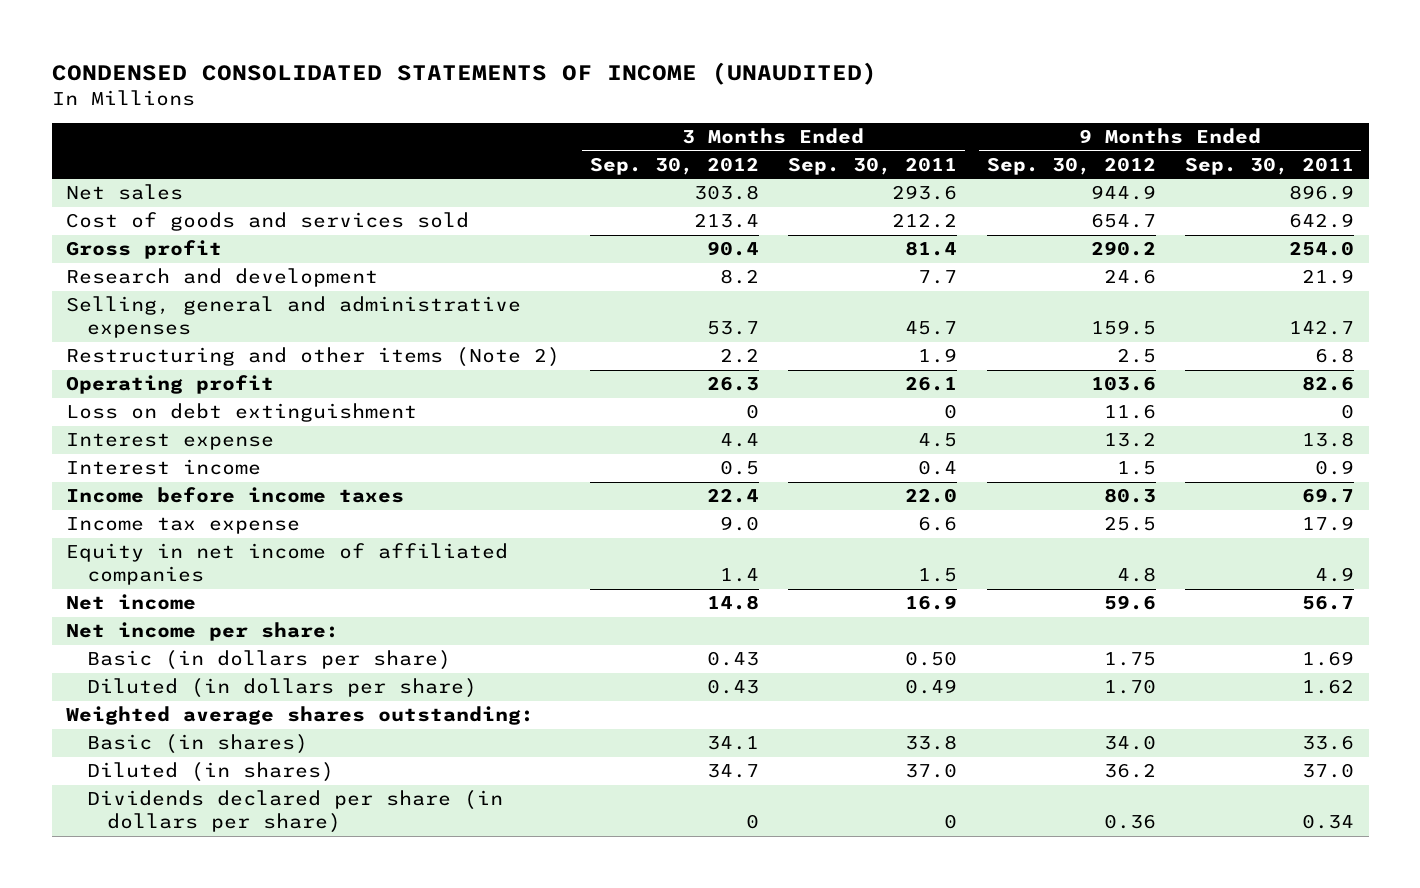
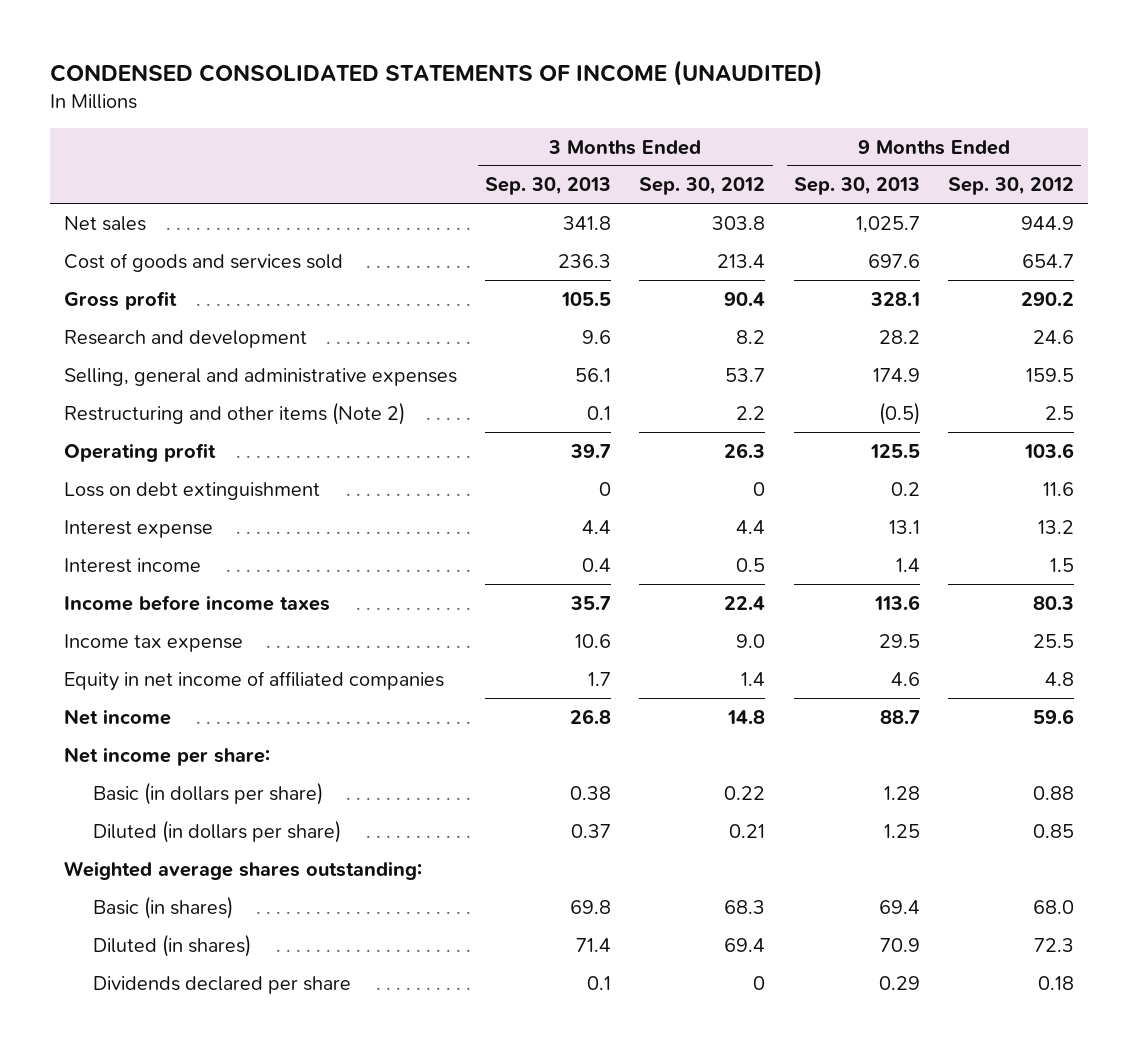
[788,156,958,175] Sep. 30, 2011 -> none
[1185,156,1355,175] Sep. 30, 2011 -> none
none -> [485,177,612,196] Sep. 30, 2013
none -> [793,177,920,196] Sep. 30, 2013
[706,651,759,667] 0.43 -> [724,785,766,800] 0.22
[1103,652,1156,667] 1.75 -> [1032,785,1074,800] 0.88
[706,679,759,695] 0.43 -> [729,823,766,838] 0.21
[1103,679,1156,695] 1.70 -> [1032,823,1074,838] 0.85
[706,736,759,751] 34.1 -> [724,899,766,914] 68.3
[1103,735,1156,751] 34.0 -> [1032,899,1074,914] 68.0
[706,764,759,779] 34.7 -> [724,937,766,952] 69.4
[1103,763,1156,779] 36.2 -> [1033,937,1074,952] 72.3
[86,790,503,834] Dividends declared per share (in dollars per share) -> [93,975,352,994] Dividends declared per share
[1103,814,1156,830] 0.36 -> [1037,975,1074,990] 0.18

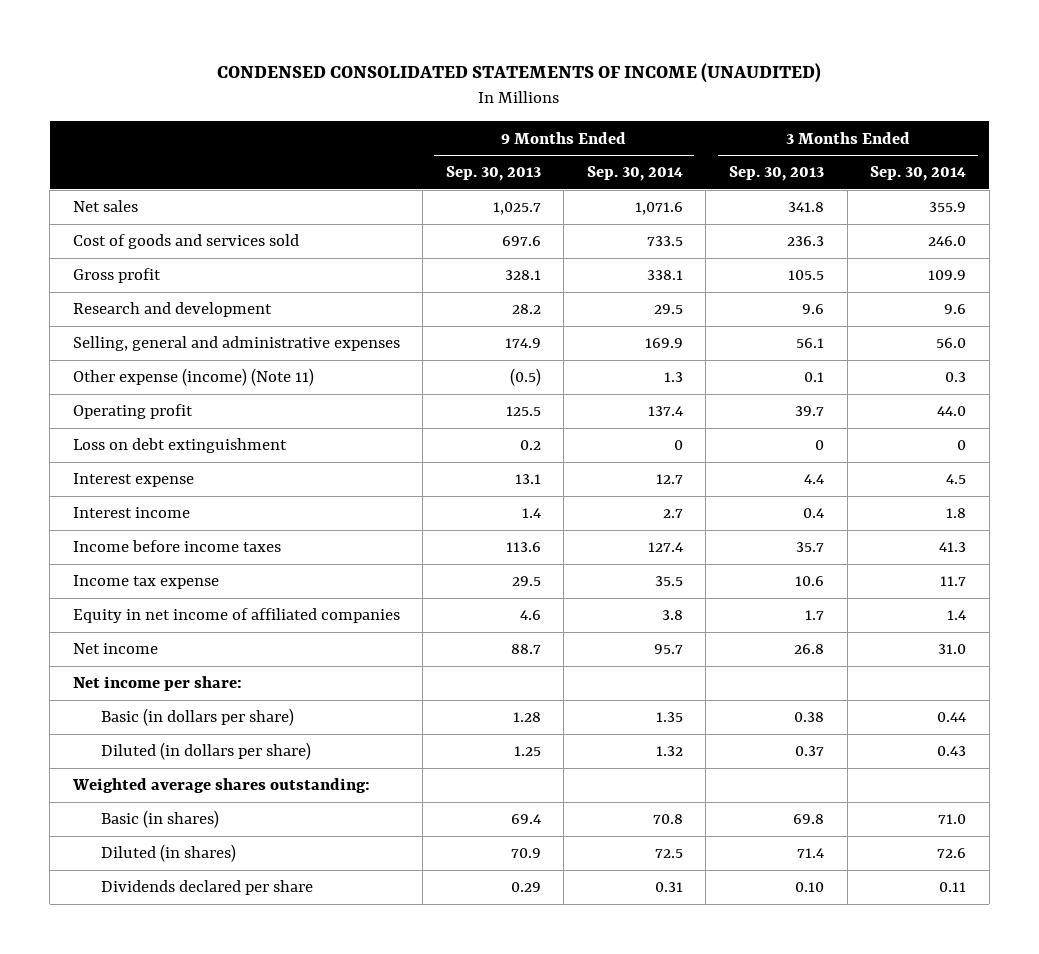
[639,177,766,196] Sep. 30, 2012 -> none
[947,177,1074,196] Sep. 30, 2012 -> none
none -> [586,166,683,182] Sep. 30, 2014
none -> [870,166,967,182] Sep. 30, 2014
[63,401,405,425] Restructuring and other items (Note 2) -> none
none -> [72,368,314,387] Other expense (income) (Note 11)
[587,975,612,990] 0.1 -> [795,882,825,893] 0.10

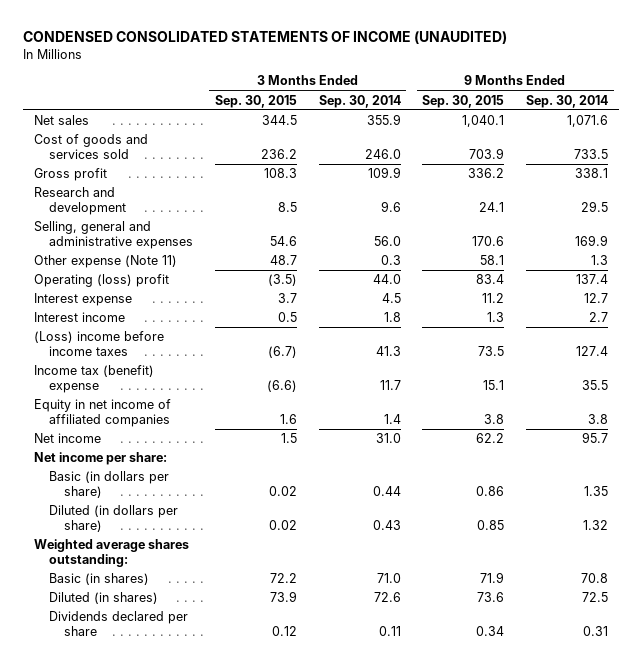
[445,166,541,182] Sep. 30, 2013 -> none
[729,166,825,182] Sep. 30, 2013 -> none
none -> [214,94,297,108] Sep. 30, 2015
none -> [422,94,505,108] Sep. 30, 2015
[72,438,287,454] Loss on debt extinguishment -> none
[72,368,314,387] Other expense (income) (Note 11) -> [34,255,178,269] Other expense (Note 11)
[72,404,193,420] Operating profit -> [34,274,170,288] Operating (loss) profit
[72,540,281,553] Income before income taxes -> [34,331,165,356] (Loss) income before income taxes
[72,575,219,590] Income tax expense -> [34,365,155,393] Income tax (benefit) expense

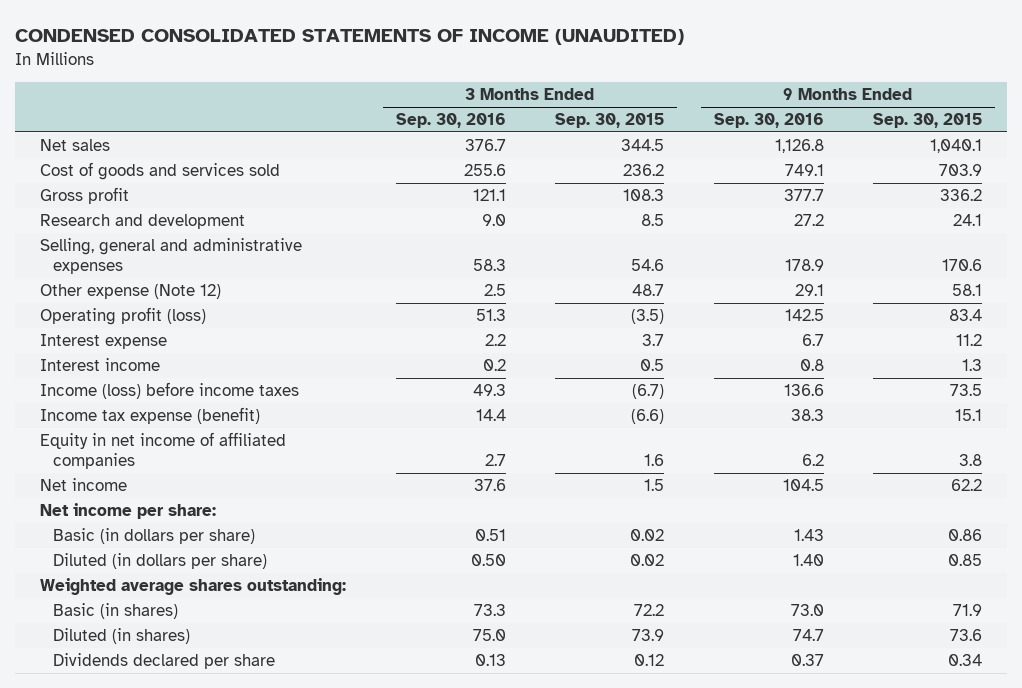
[318,94,401,108] Sep. 30, 2014 -> none
[526,94,609,108] Sep. 30, 2014 -> none
none -> [395,113,506,129] Sep. 30, 2016
none -> [713,113,824,129] Sep. 30, 2016
[34,255,178,269] Other expense (Note 11) -> [40,284,222,300] Other expense (Note 12)
[34,274,170,288] Operating (loss) profit -> [40,307,207,326] Operating profit (loss)
[34,331,165,356] (Loss) income before income taxes -> [40,382,300,400] Income (loss) before income taxes
[34,365,155,393] Income tax (benefit) expense -> [40,407,261,425] Income tax expense (benefit)

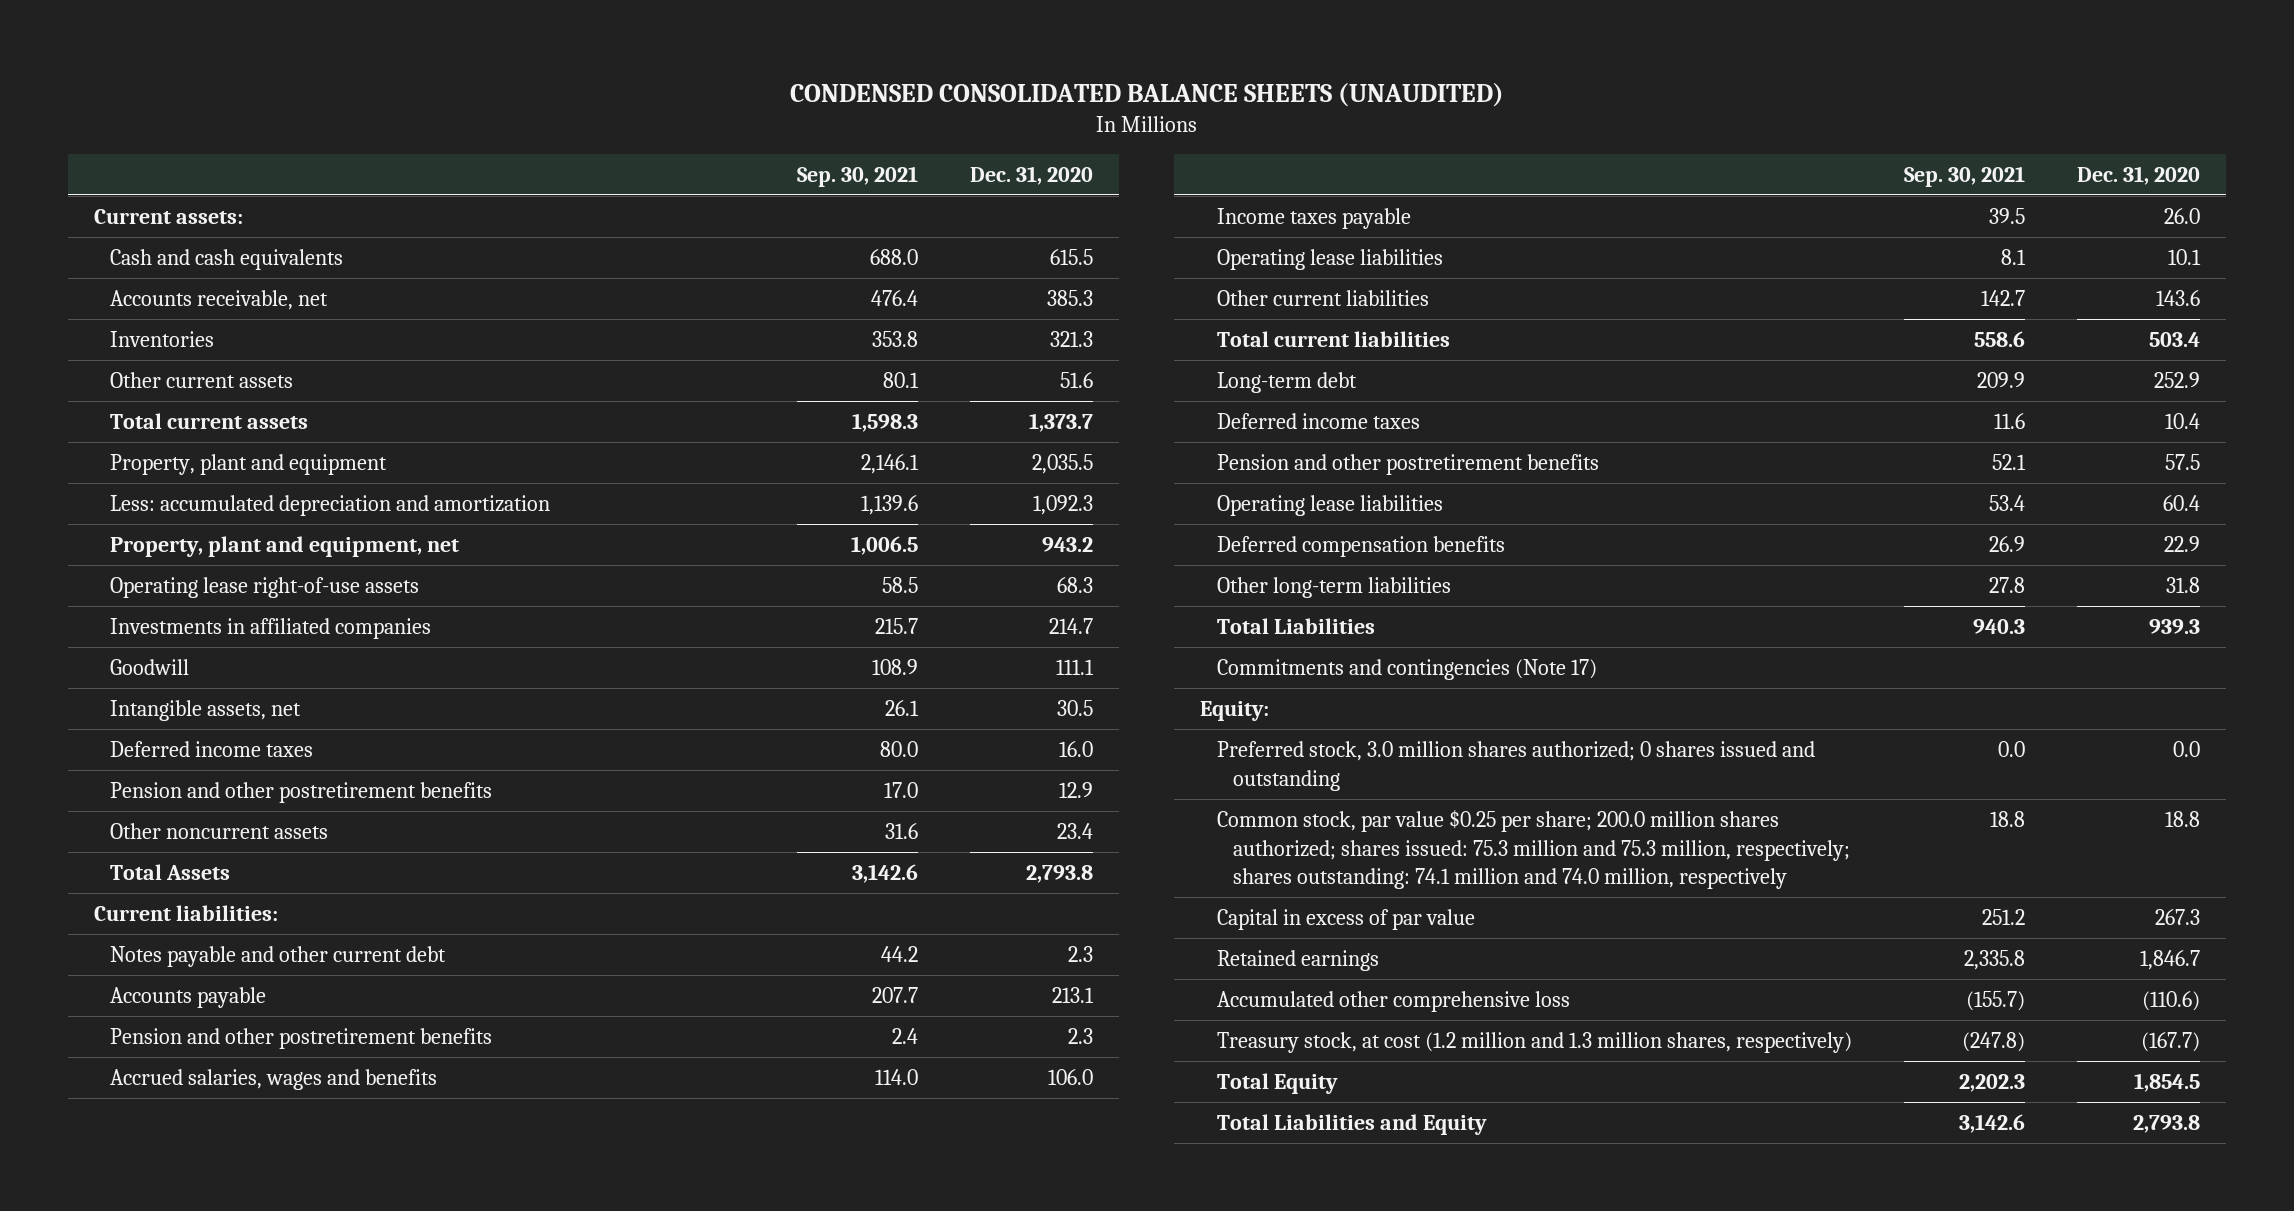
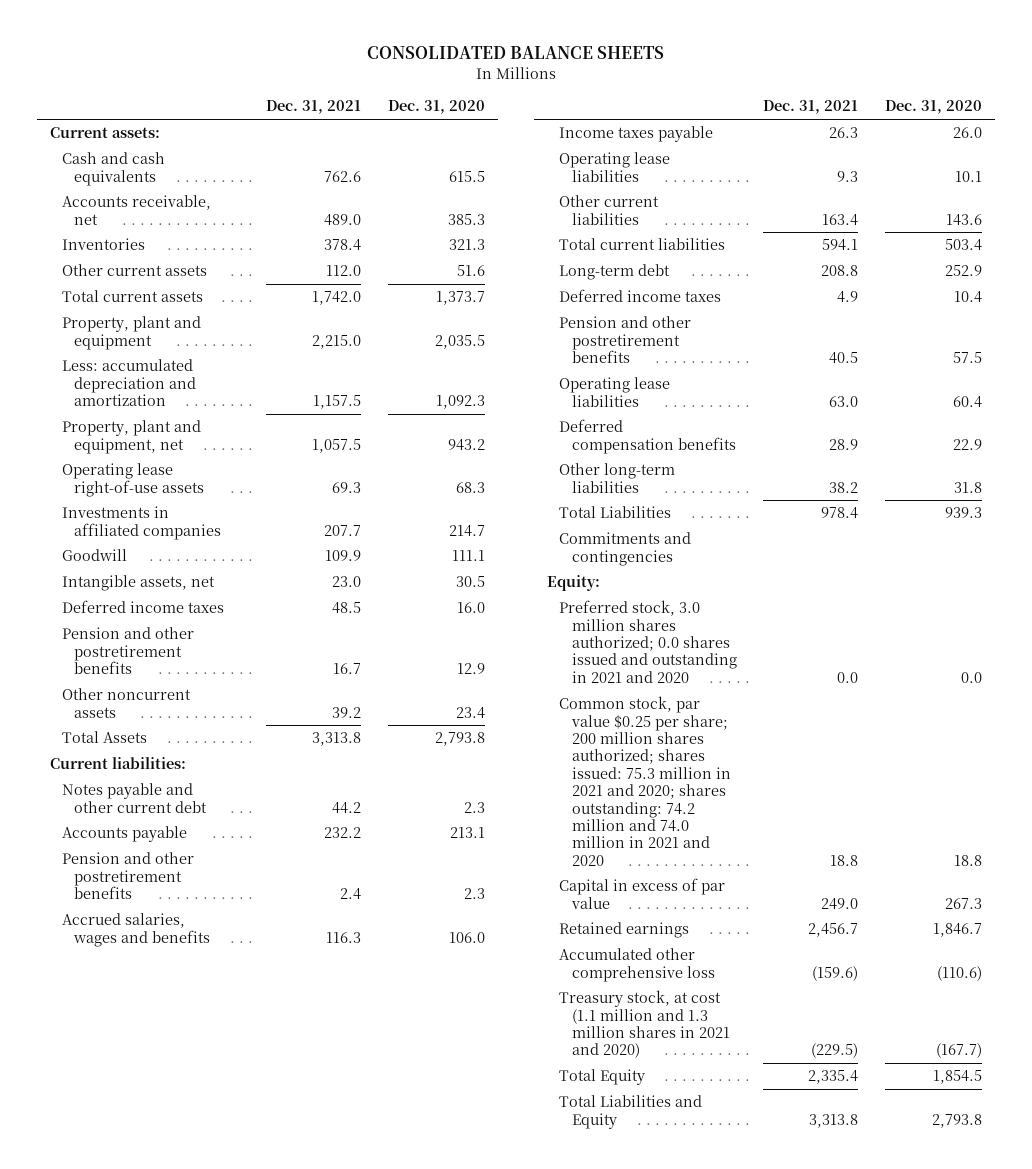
[789,82,1504,107] CONDENSED CONSOLIDATED BALANCE SHEETS (UNAUDITED) -> [367,46,665,60] CONSOLIDATED BALANCE SHEETS
[797,165,919,187] Sep. 30, 2021 -> none
none -> [266,100,362,115] Dec. 31, 2021
[1216,659,1597,681] Commitments and contingencies (Note 17) -> [559,532,692,566] Commitments and contingencies
[1216,741,1815,791] Preferred stock, 3.0 million shares authorized; 0 shares issued and outstanding -> [559,600,737,683] Preferred stock, 3.0 million shares authorized; 0.0 shares issued and outstanding in 2021 and 2020
[1216,810,1850,890] Common stock, par value $0.25 per share; 200.0 million shares authorized; shares issued: 75.3 million and 75.3 million, respectively; shares outstanding: 74.1 million and 74.0 million, respectively -> [559,696,731,866] Common stock, par value $0.25 per share; 200 million shares authorized; shares issued: 75.3 million in 2021 and 2020; shares outstanding: 74.2 million and 74.0 million in 2021 and 2020
[1216,1032,1852,1054] Treasury stock, at cost (1.2 million and 1.3 million shares, respectively) -> [559,990,730,1059] Treasury stock, at cost (1.1 million and 1.3 million shares in 2021 and 2020)

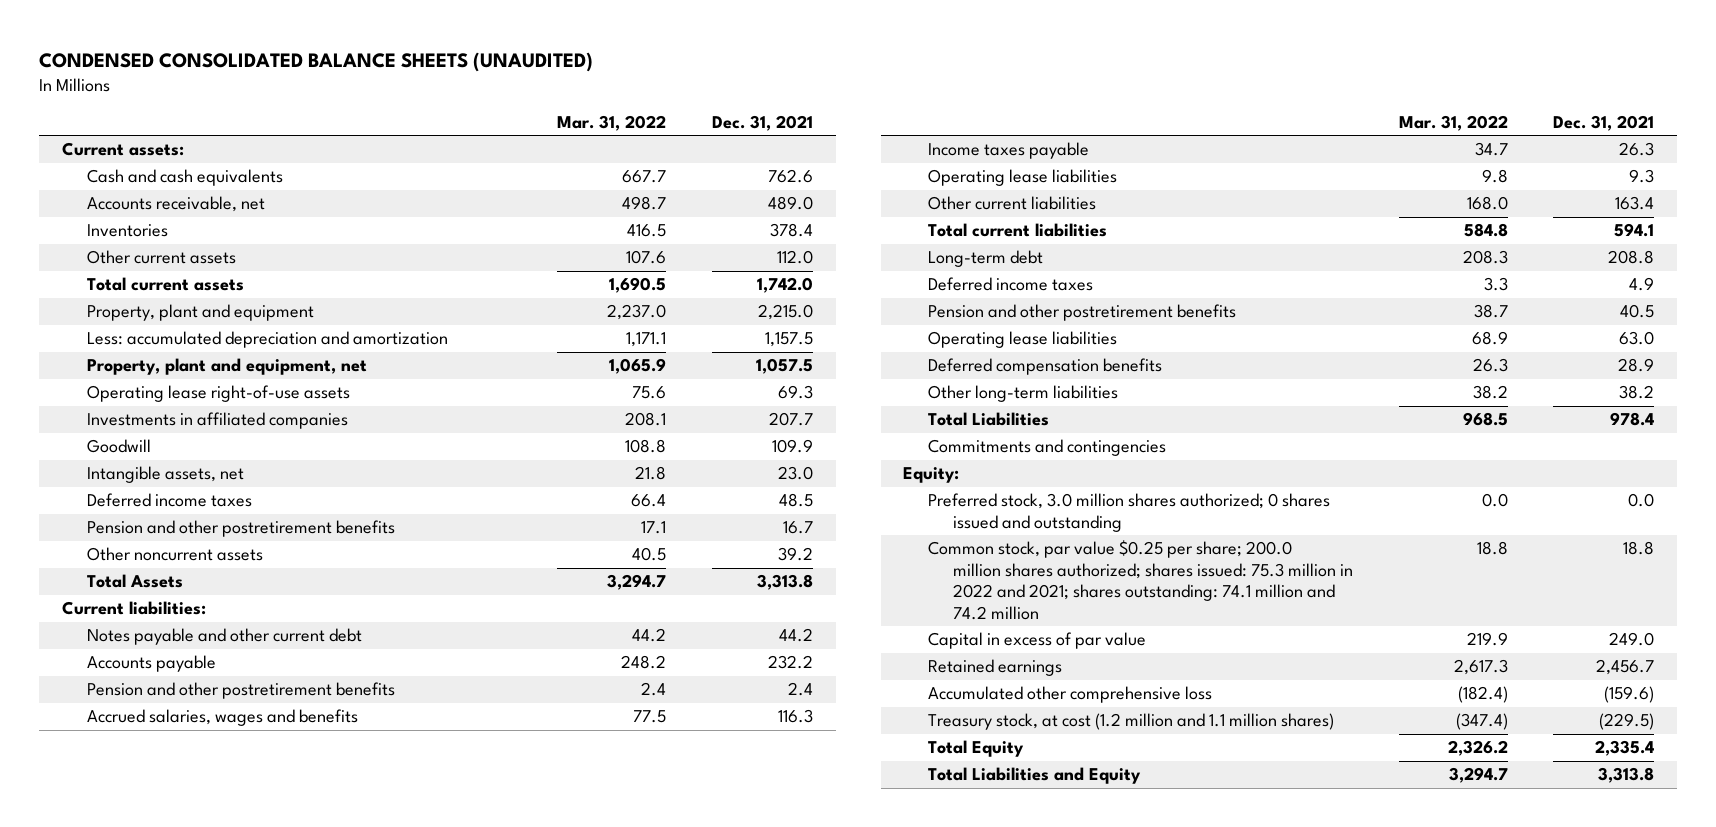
[367,46,665,60] CONSOLIDATED BALANCE SHEETS -> [39,51,594,72] CONDENSED CONSOLIDATED BALANCE SHEETS (UNAUDITED)
[387,100,485,115] Dec. 31, 2020 -> none
none -> [557,114,667,131] Mar. 31, 2022
[559,600,737,683] Preferred stock, 3.0 million shares authorized; 0.0 shares issued and outstanding in 2021 and 2020 -> [928,493,1331,532] Preferred stock, 3.0 million shares authorized; 0 shares issued and outstanding
[559,696,731,866] Common stock, par value $0.25 per share; 200 million shares authorized; shares issued: 75.3 million in 2021 and 2020; shares outstanding: 74.2 million and 74.0 million in 2021 and 2020 -> [928,540,1353,620] Common stock, par value $0.25 per share; 200.0 million shares authorized; shares issued: 75.3 million in 2022 and 2021; shares outstanding: 74.1 million and 74.2 million
[559,990,730,1059] Treasury stock, at cost (1.1 million and 1.3 million shares in 2021 and 2020) -> [928,713,1335,731] Treasury stock, at cost (1.2 million and 1.1 million shares)

